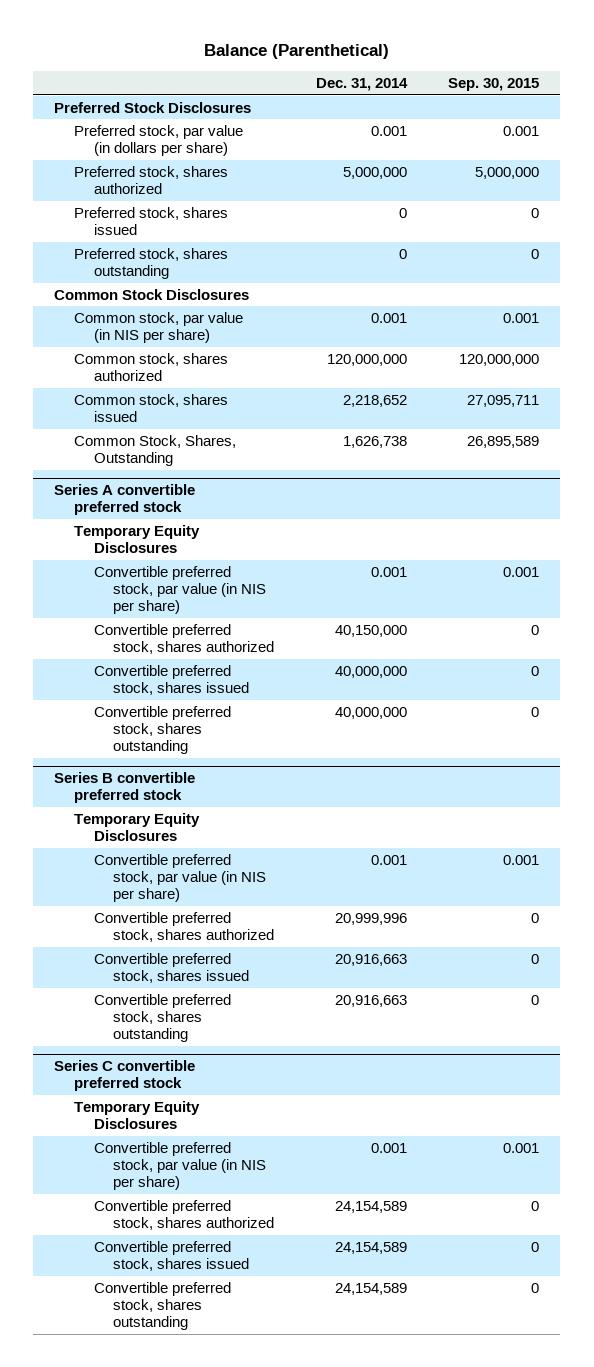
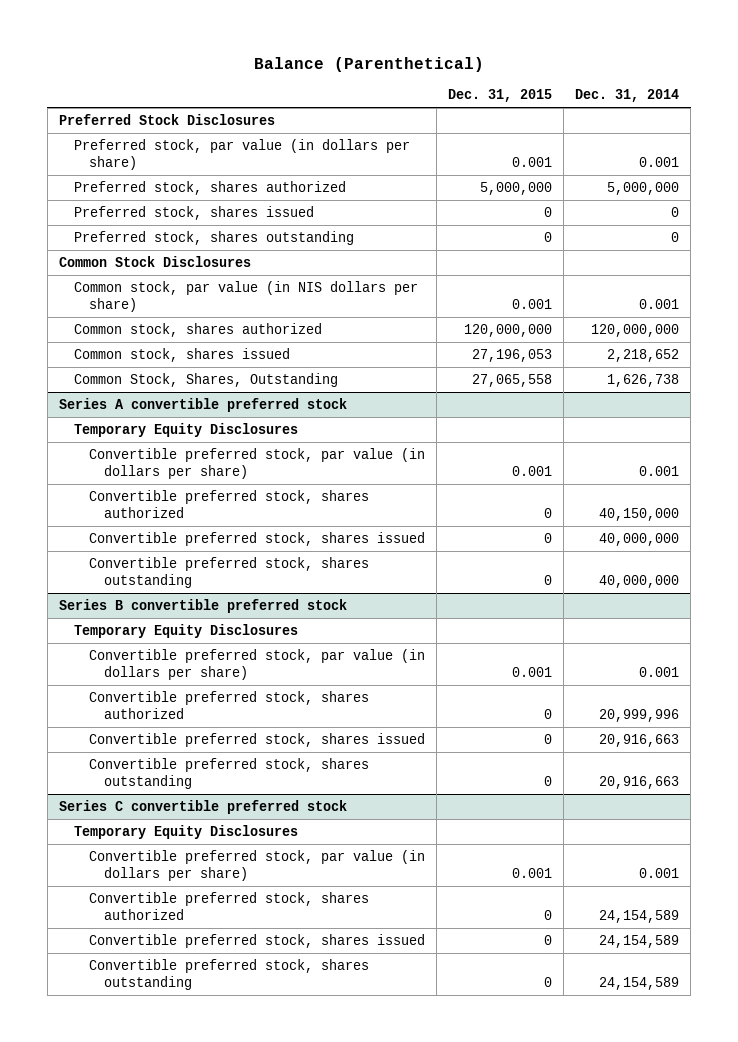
[448,77,540,91] Sep. 30, 2015 -> none
none -> [448,89,553,103] Dec. 31, 2015
[73,311,243,343] Common stock, par value (in NIS per share) -> [74,281,419,313] Common stock, par value (in NIS dollars per share)
[93,565,267,614] Convertible preferred stock, par value (in NIS per share) -> [89,448,426,480] Convertible preferred stock, par value (in dollars per share)
[93,853,267,902] Convertible preferred stock, par value (in NIS per share) -> [89,649,426,681] Convertible preferred stock, par value (in dollars per share)
[93,1141,267,1190] Convertible preferred stock, par value (in NIS per share) -> [89,850,426,882] Convertible preferred stock, par value (in dollars per share)

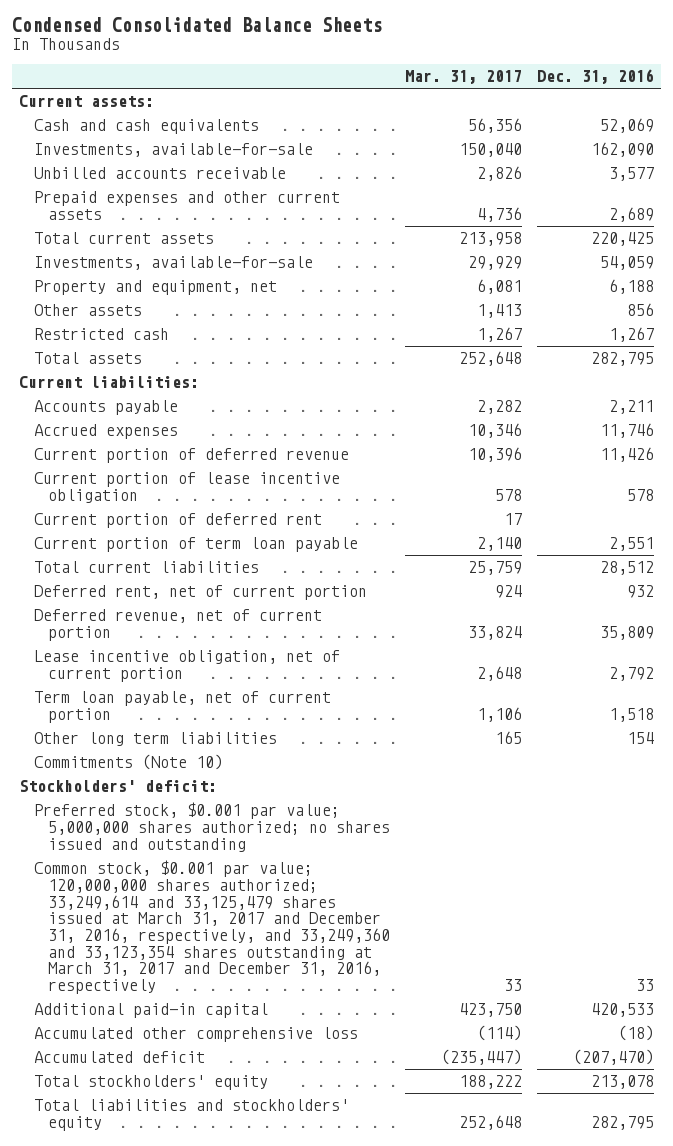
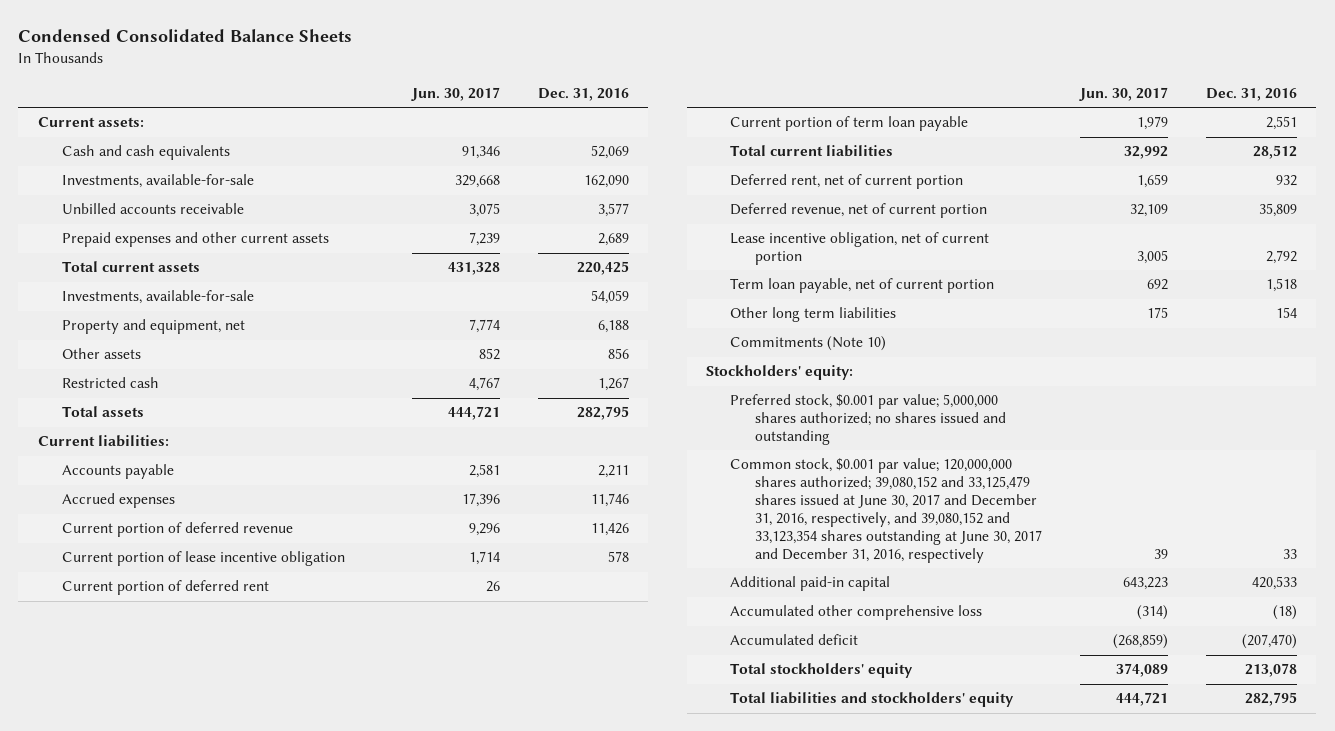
[405,70,523,85] Mar. 31, 2017 -> none
none -> [411,87,501,102] Jun. 30, 2017
[19,780,218,793] Stockholders' deficit: -> [705,365,853,381] Stockholders' equity:
[33,860,391,994] Common stock, $0.001 par value; 120,000,000 shares authorized; 33,249,614 and 33,125,479 shares issued at March 31, 2017 and December 31, 2016, respectively, and 33,249,360 and 33,123,354 shares outstanding at March 31, 2017 and December 31, 2016, respectively -> [730,458,1043,563] Common stock, $0.001 par value; 120,000,000 shares authorized; 39,080,152 and 33,125,479 shares issued at June 30, 2017 and December 31, 2016, respectively, and 39,080,152 and 33,123,354 shares outstanding at June 30, 2017 and December 31, 2016, respectively

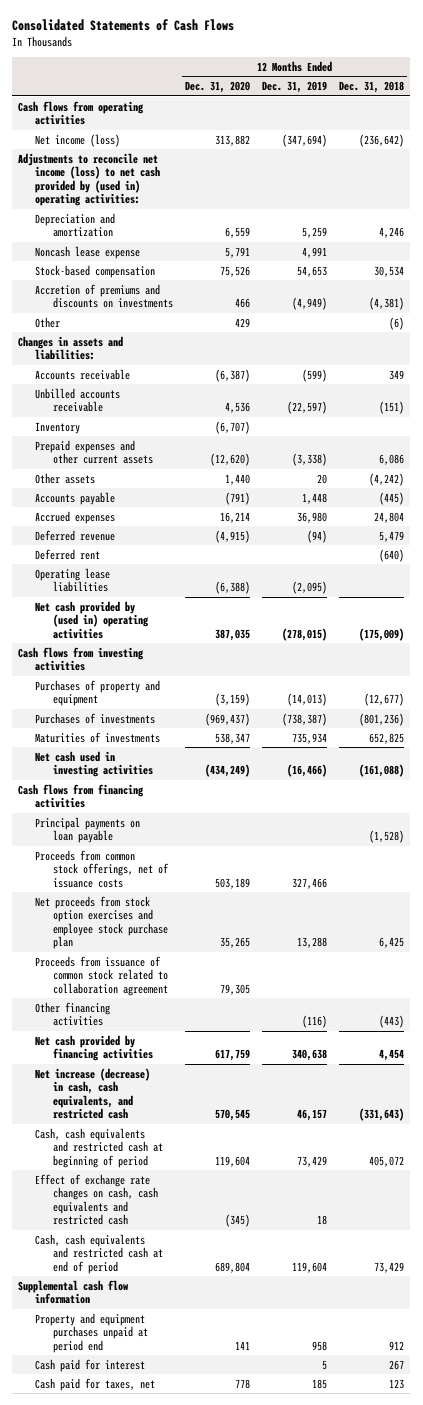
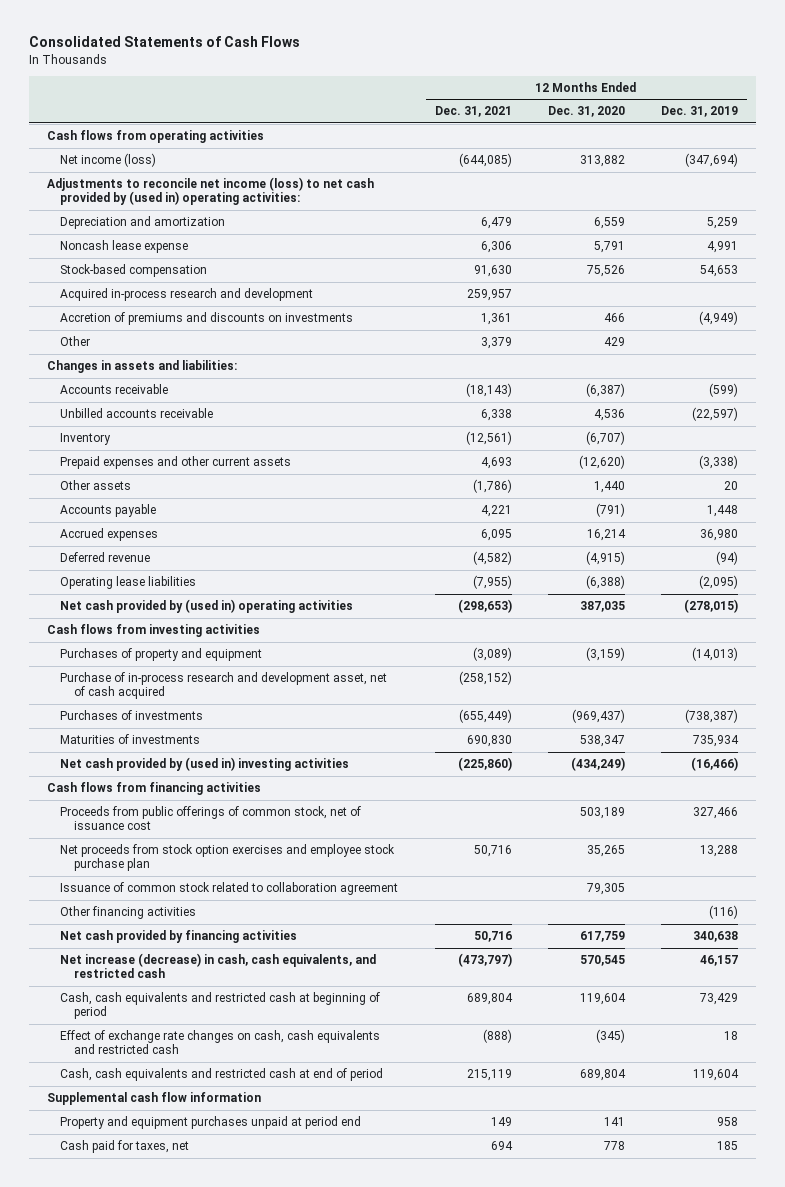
[339,81,405,94] Dec. 31, 2018 -> none
none -> [434,106,512,118] Dec. 31, 2021
none -> [60,288,314,302] Acquired in-process research and development
[35,548,101,560] Deferred rent -> none
none -> [60,672,388,700] Purchase of in-process research and development asset, net of cash acquired
[35,750,153,778] Net cash used in investing activities -> [60,757,350,772] Net cash provided by (used in) investing activities
[35,816,141,844] Principal payments on loan payable -> none
[35,849,169,888] Proceeds from common stock offerings, net of issuance costs -> [60,806,362,831] Proceeds from public offerings of common stock, net of issuance cost
[35,955,168,996] Proceeds from issuance of common stock related to collaboration agreement -> [60,882,399,896] Issuance of common stock related to collaboration agreement
[35,1358,146,1372] Cash paid for interest -> none

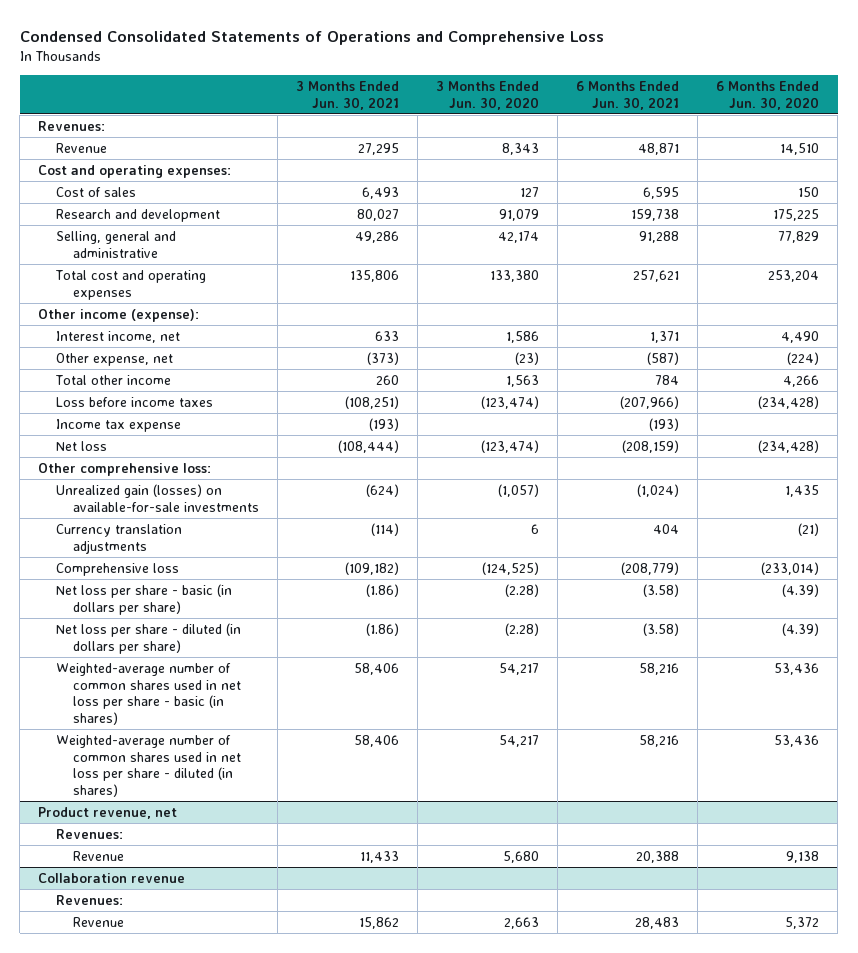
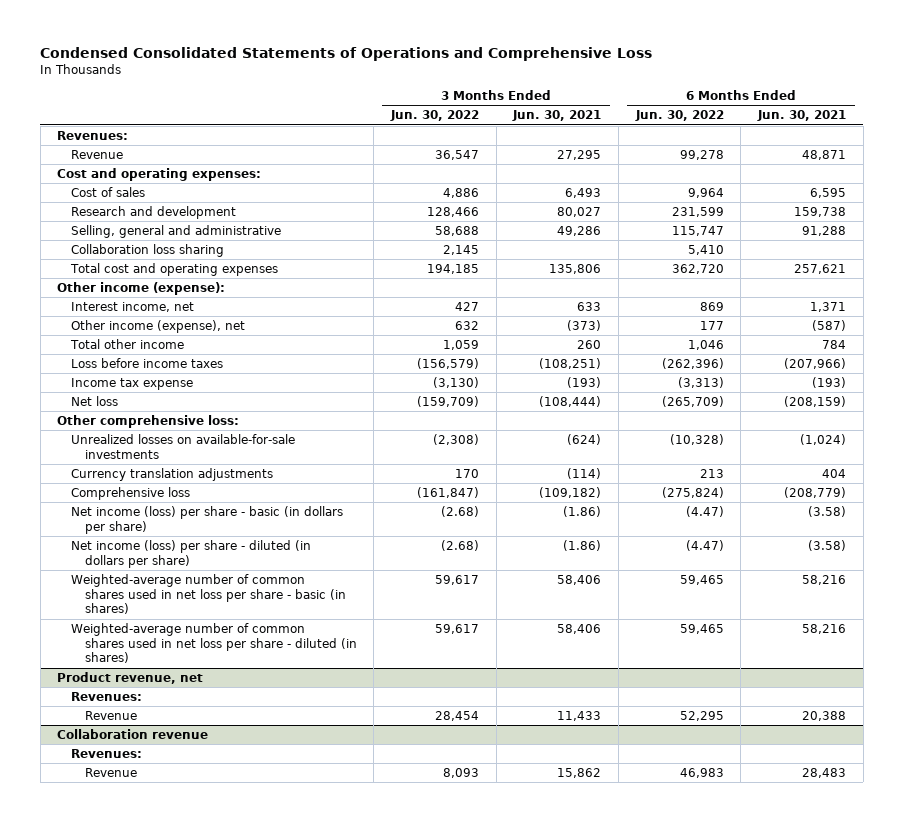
[436,80,540,110] 3 Months Ended Jun. 30, 2020 -> none
[716,80,820,110] 6 Months Ended Jun. 30, 2020 -> none
none -> [390,110,480,122] Jun. 30, 2022
none -> [634,110,724,122] Jun. 30, 2022
none -> [71,243,225,257] Collaboration loss sharing
[55,352,173,366] Other expense, net -> [71,319,246,333] Other income (expense), net
[55,483,260,512] Unrealized gain (losses) on available-for-sale investments -> [71,433,296,459] Unrealized losses on available-for-sale investments
[55,583,232,615] Net loss per share - basic (in dollars per share) -> [71,505,344,534] Net income (loss) per share - basic (in dollars per share)
[55,622,241,654] Net loss per share - diluted (in dollars per share) -> [71,539,312,568] Net income (loss) per share - diluted (in dollars per share)

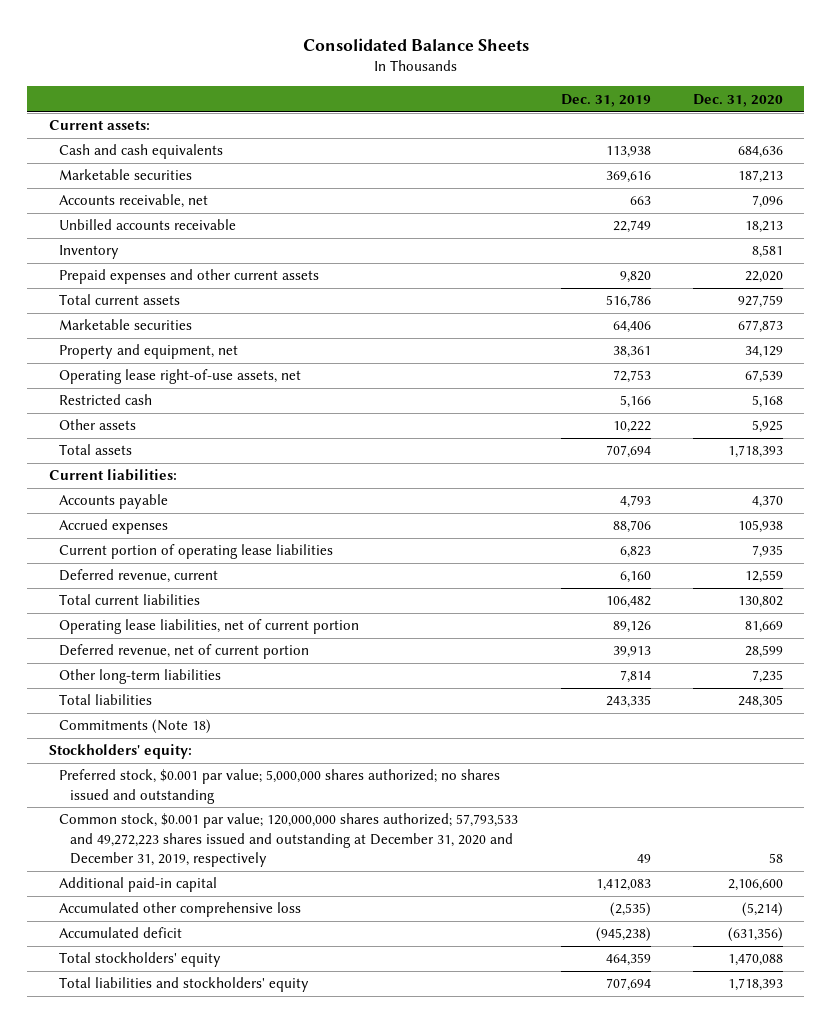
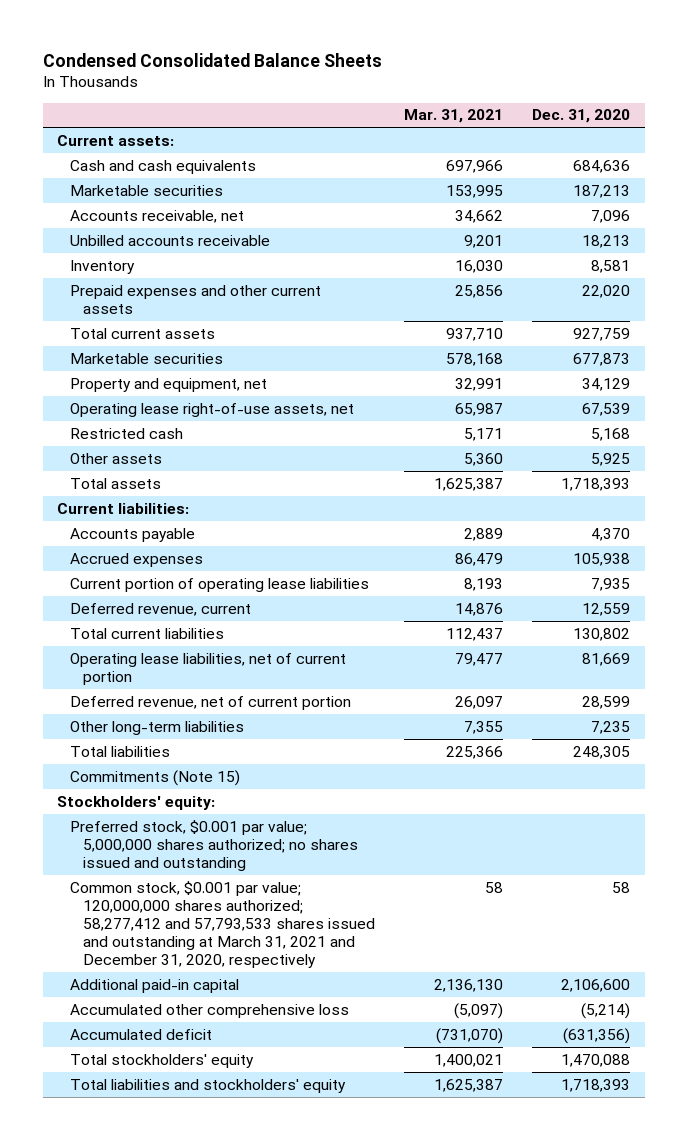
[302,37,529,51] Consolidated Balance Sheets -> [42,52,382,67] Condensed Consolidated Balance Sheets
[560,93,651,107] Dec. 31, 2019 -> none
none -> [403,109,503,124] Mar. 31, 2021
[59,719,212,735] Commitments (Note 18) -> [70,769,241,786] Commitments (Note 15)
[59,813,519,868] Common stock, $0.001 par value; 120,000,000 shares authorized; 57,793,533 and 49,272,223 shares issued and outstanding at December 31, 2020 and December 31, 2019, respectively -> [70,880,375,968] Common stock, $0.001 par value; 120,000,000 shares authorized; 58,277,412 and 57,793,533 shares issued and outstanding at March 31, 2021 and December 31, 2020, respectively

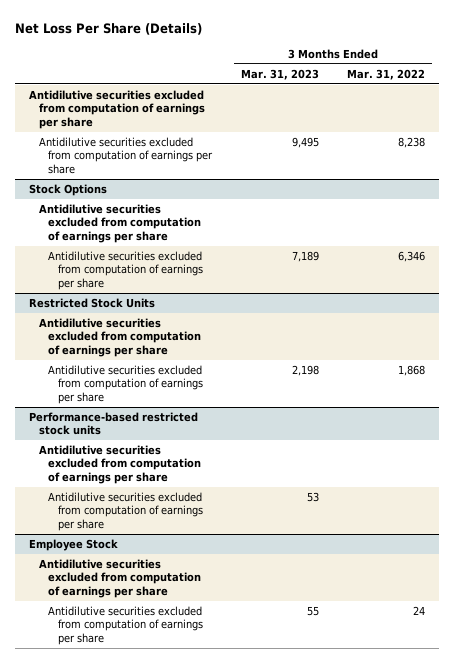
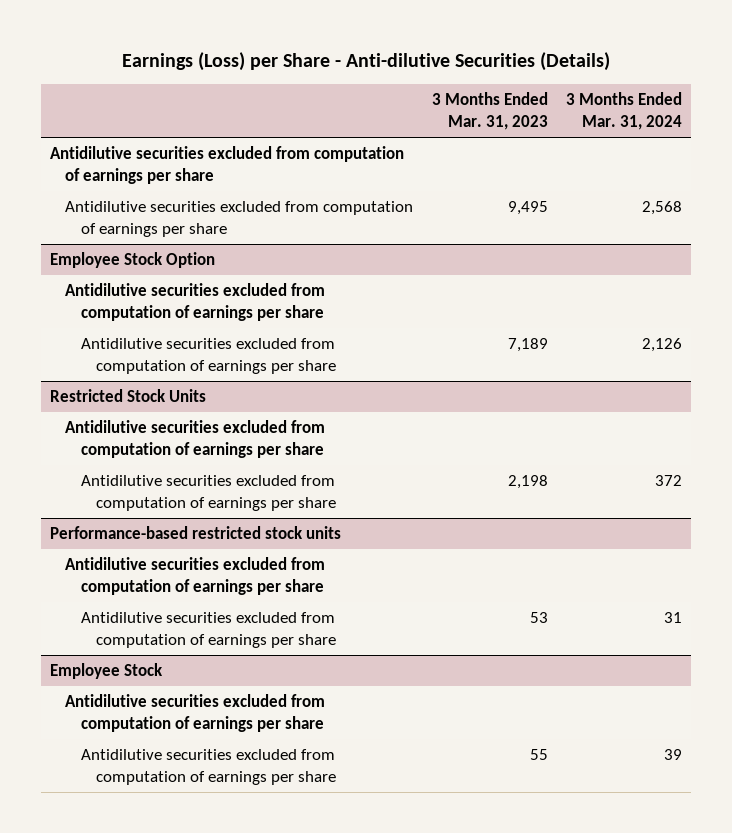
[15,22,203,35] Net Loss Per Share (Details) -> [122,52,611,72] Earnings (Loss) per Share - Anti-dilutive Securities (Details)
[346,68,425,80] Mar. 31, 2022 -> none
none -> [565,92,682,131] 3 Months Ended Mar. 31, 2024
[29,184,108,197] Stock Options -> [50,252,216,269] Employee Stock Option

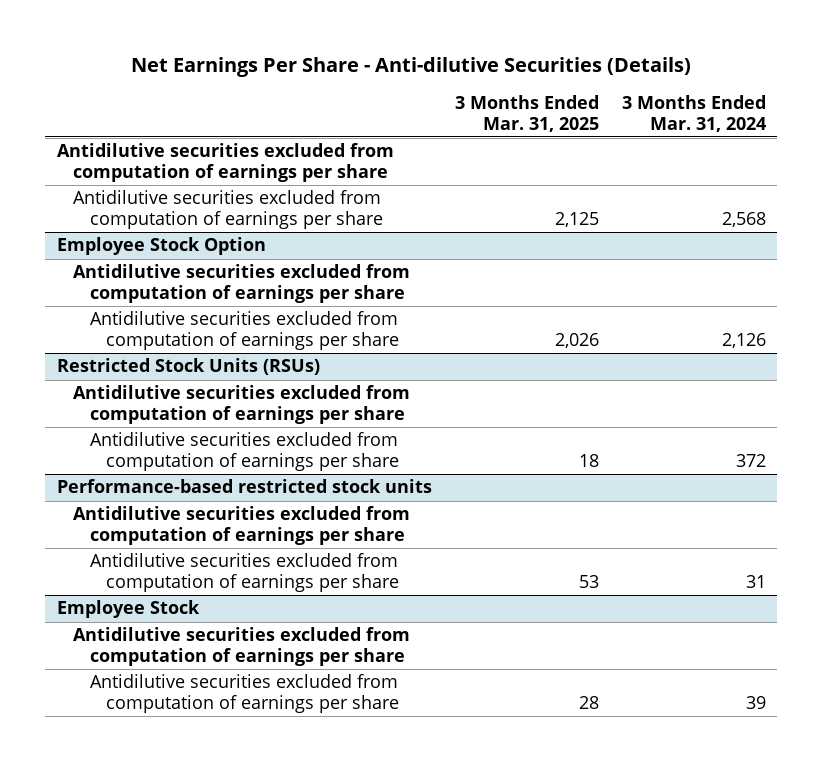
[122,52,611,72] Earnings (Loss) per Share - Anti-dilutive Securities (Details) -> [131,57,692,78] Net Earnings Per Share - Anti-dilutive Securities (Details)
[431,92,548,131] 3 Months Ended Mar. 31, 2023 -> none
none -> [454,95,599,132] 3 Months Ended Mar. 31, 2025
[50,389,207,403] Restricted Stock Units -> [56,358,320,376] Restricted Stock Units (RSUs)

